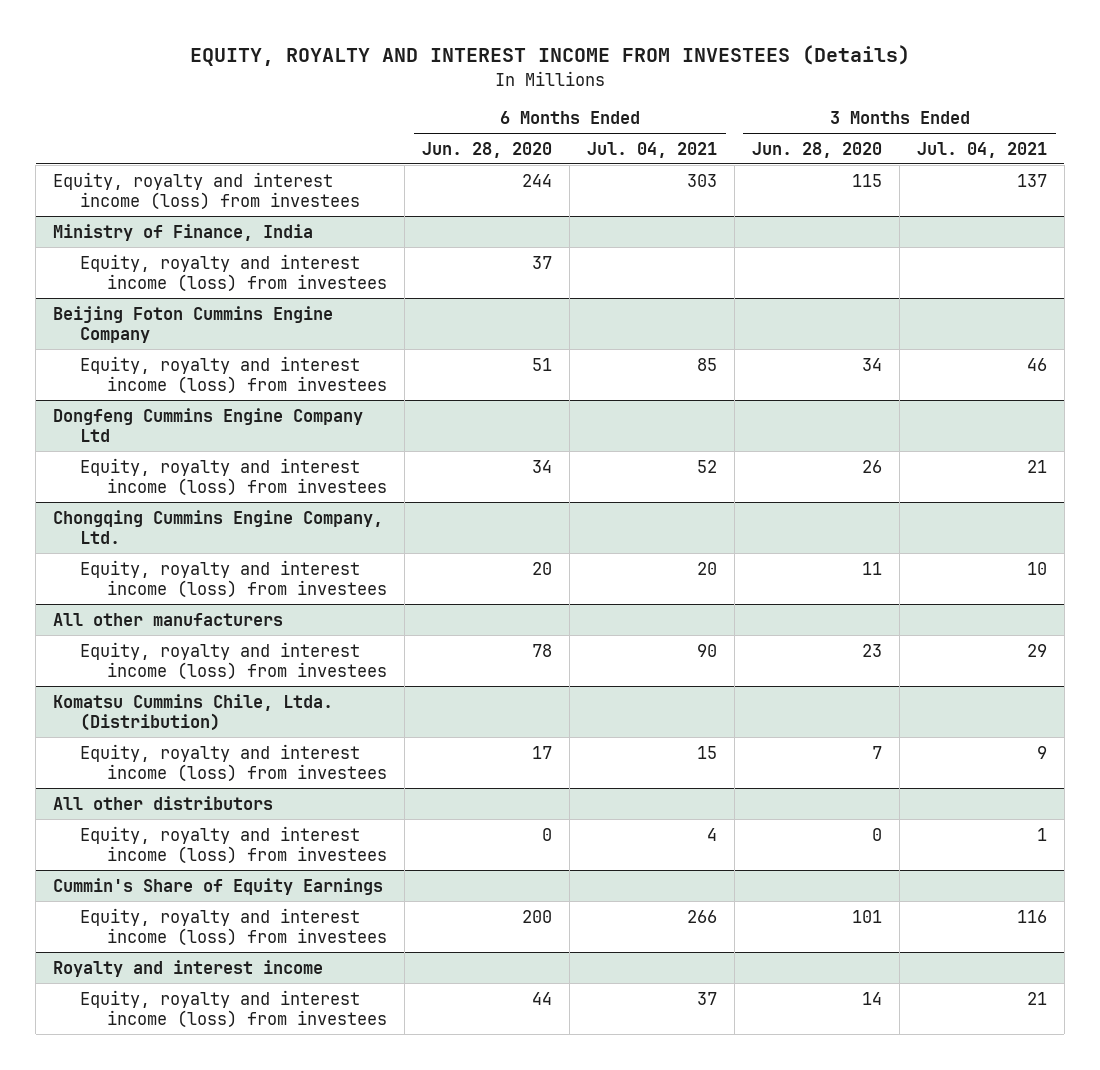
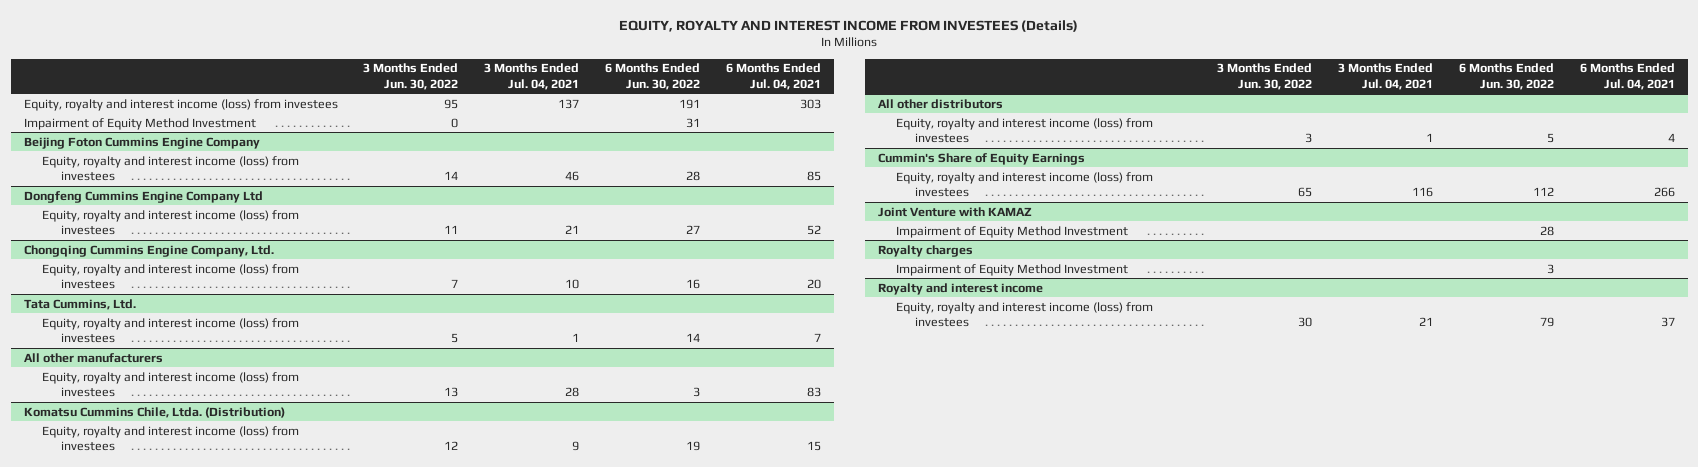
[422,141,553,158] Jun. 28, 2020 -> none
[752,141,883,158] Jun. 28, 2020 -> none
none -> [363,63,459,90] 3 Months Ended Jun. 30, 2022
none -> [605,63,701,90] 6 Months Ended Jun. 30, 2022
[53,223,314,241] Ministry of Finance, India -> none
[80,253,388,292] Equity, royalty and interest income (loss) from investees -> none
none -> [23,117,256,130] Impairment of Equity Method Investment
none -> [23,298,136,310] Tata Cummins, Ltd.
none -> [42,317,300,344] Equity, royalty and interest income (loss) from investees
[697,643,718,657] 90 -> [806,387,821,398] 83
[1027,643,1048,657] 29 -> [565,387,580,398] 28
none -> [877,206,1032,217] Joint Venture with KAMAZ
none -> [896,225,1129,238] Impairment of Equity Method Investment
none -> [877,244,973,257] Royalty charges
none -> [896,263,1129,276] Impairment of Equity Method Investment

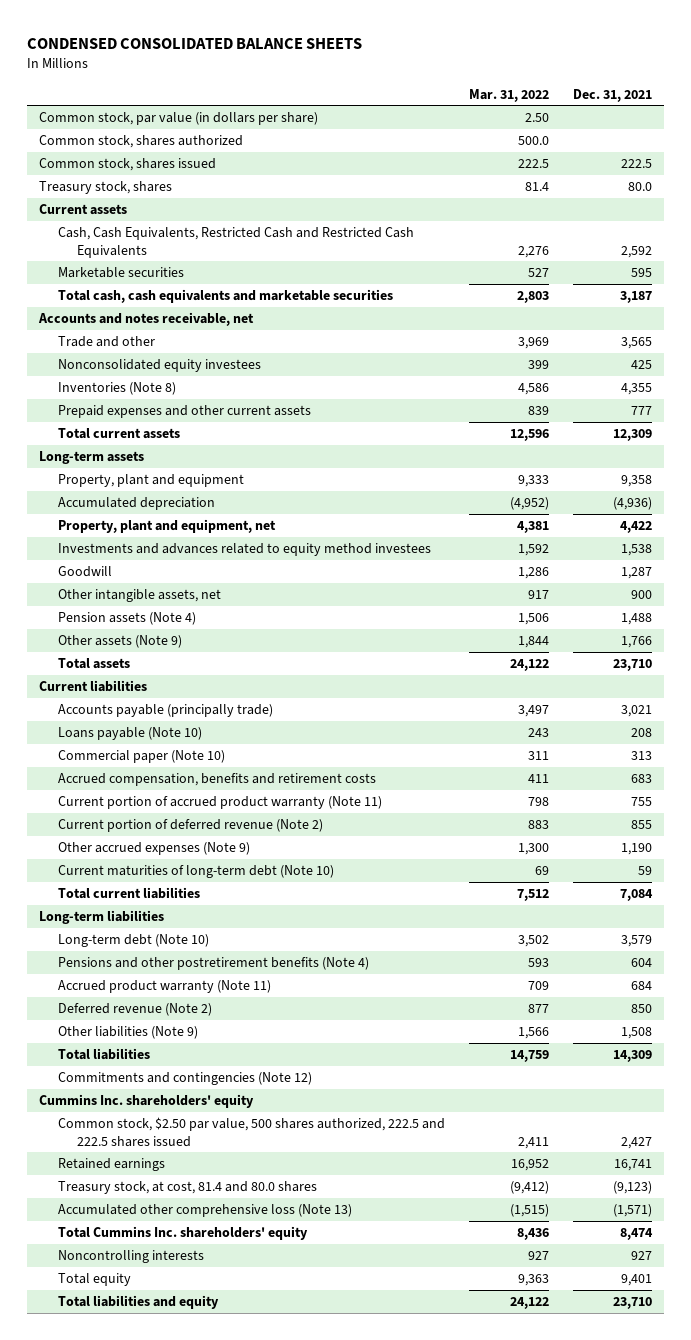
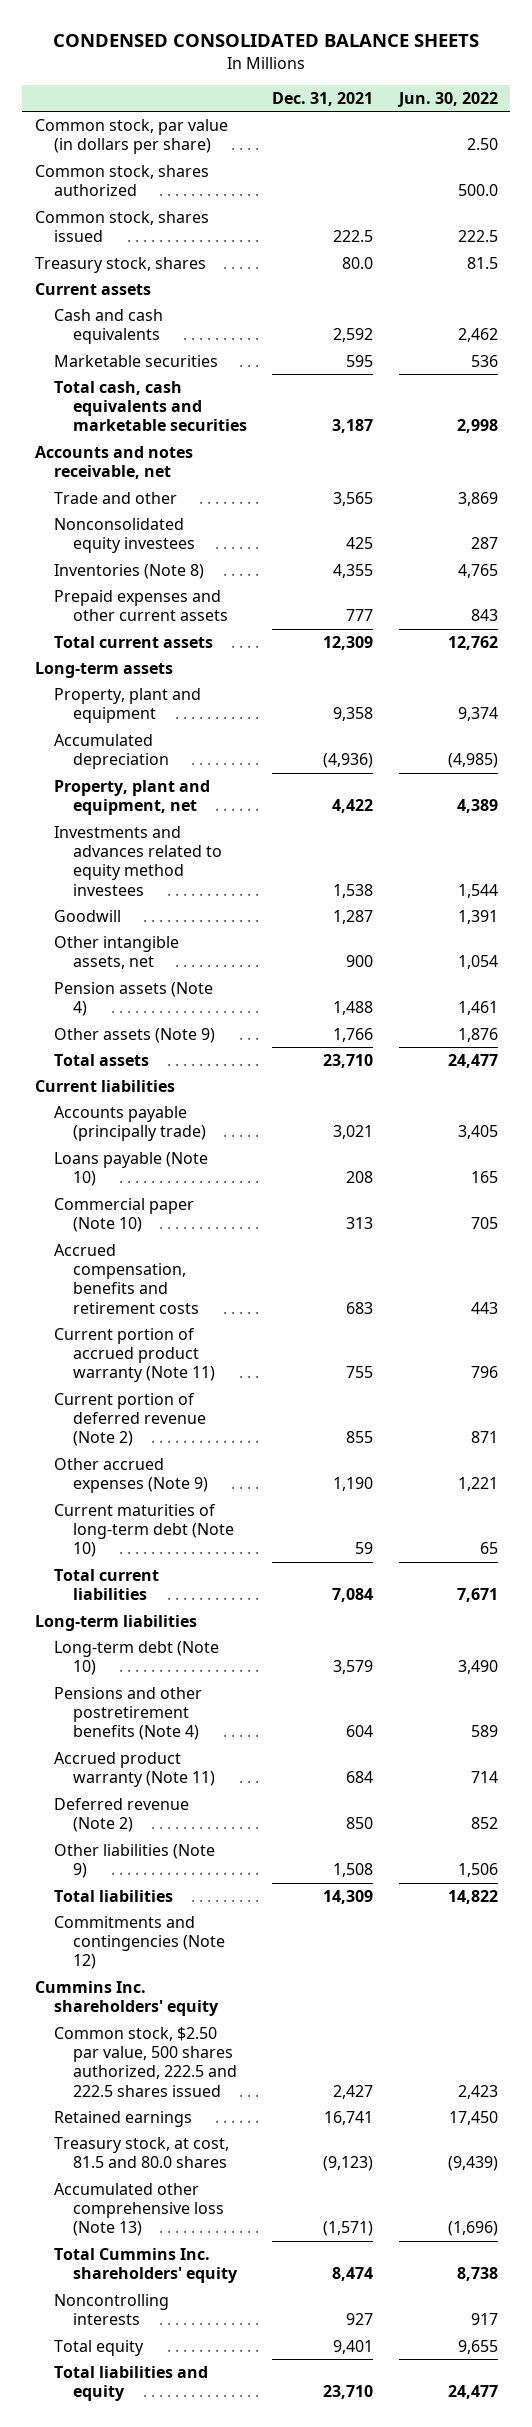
[469,88,550,102] Mar. 31, 2022 -> none
none -> [396,91,498,107] Jun. 30, 2022
[58,227,415,258] Cash, Cash Equivalents, Restricted Cash and Restricted Cash Equivalents -> [53,308,163,345] Cash and cash equivalents
[58,1181,318,1195] Treasury stock, at cost, 81.4 and 80.0 shares -> [53,2136,229,2169] Treasury stock, at cost, 81.5 and 80.0 shares

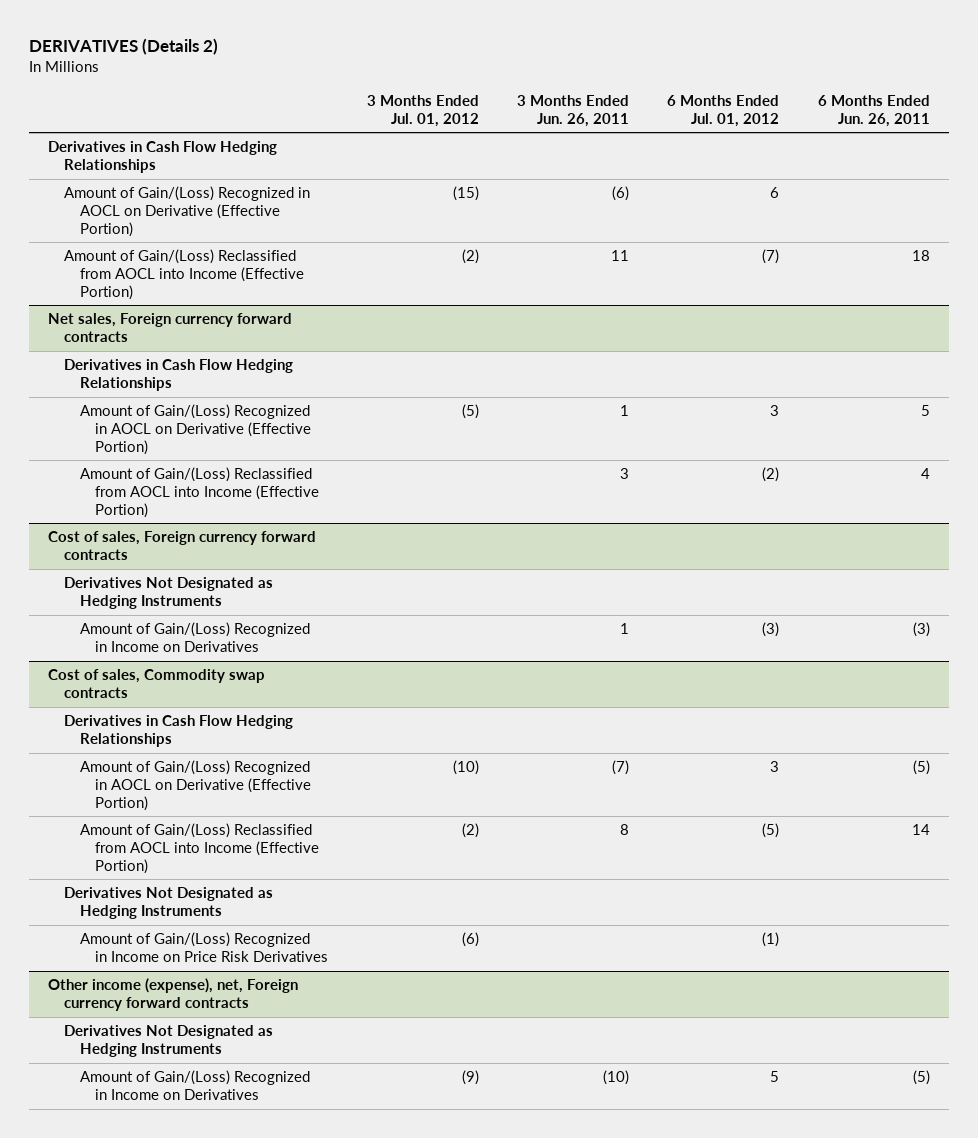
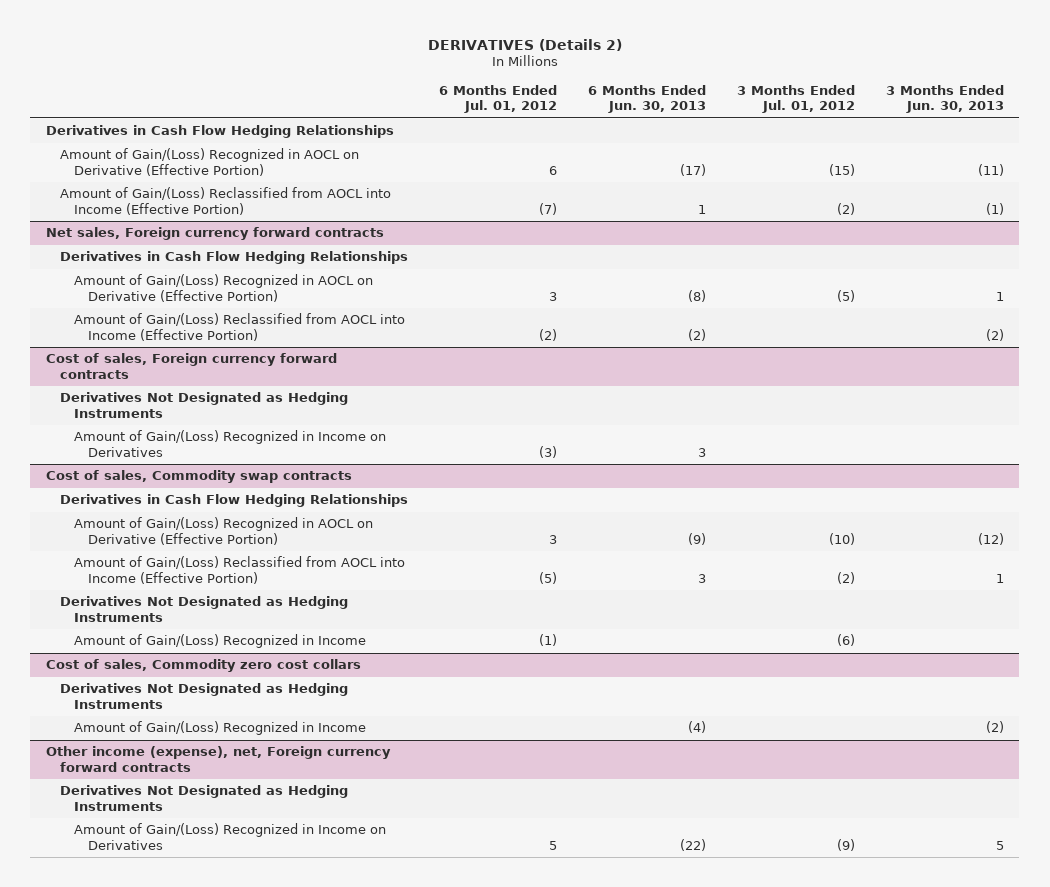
[517,94,630,127] 3 Months Ended Jun. 26, 2011 -> none
[817,94,930,127] 6 Months Ended Jun. 26, 2011 -> none
none -> [587,84,706,114] 6 Months Ended Jun. 30, 2013
none -> [885,84,1004,114] 3 Months Ended Jun. 30, 2013
[79,932,329,962] Amount of Gain/(Loss) Recognized in Income on Price Risk Derivatives -> [73,634,366,649] Amount of Gain/(Loss) Recognized in Income
none -> [45,659,361,673] Cost of sales, Commodity zero cost collars
none -> [59,683,348,709] Derivatives Not Designated as Hedging Instruments
none -> [73,721,366,736] Amount of Gain/(Loss) Recognized in Income

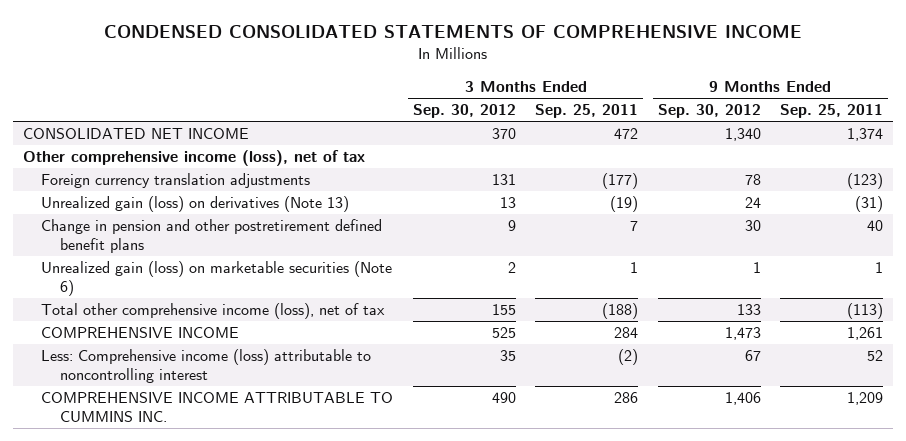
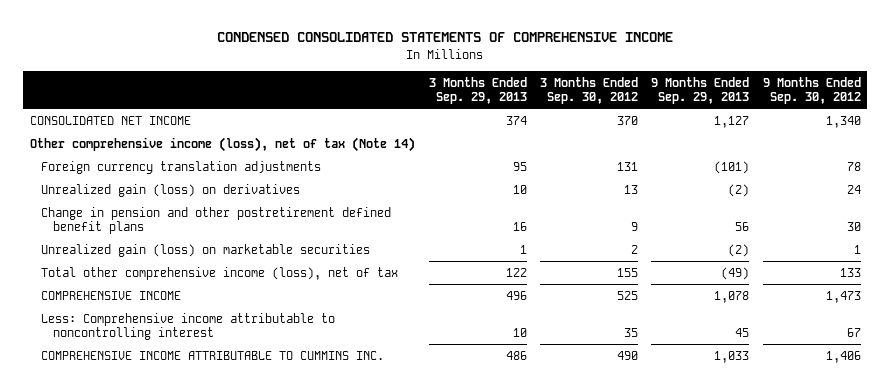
[535,104,639,119] Sep. 25, 2011 -> none
[780,104,884,119] Sep. 25, 2011 -> none
none -> [428,76,527,105] 3 Months Ended Sep. 29, 2013
none -> [651,76,750,105] 9 Months Ended Sep. 29, 2013
[22,150,365,167] Other comprehensive income (loss), net of tax -> [30,136,416,152] Other comprehensive income (loss), net of tax (Note 14)
[41,196,350,213] Unrealized gain (loss) on derivatives (Note 13) -> [41,183,301,197] Unrealized gain (loss) on derivatives
[41,261,393,296] Unrealized gain (loss) on marketable securities (Note 6) -> [41,243,371,257] Unrealized gain (loss) on marketable securities
[41,349,372,383] Less: Comprehensive income (loss) attributable to noncontrolling interest -> [41,312,336,340] Less: Comprehensive income attributable to noncontrolling interest

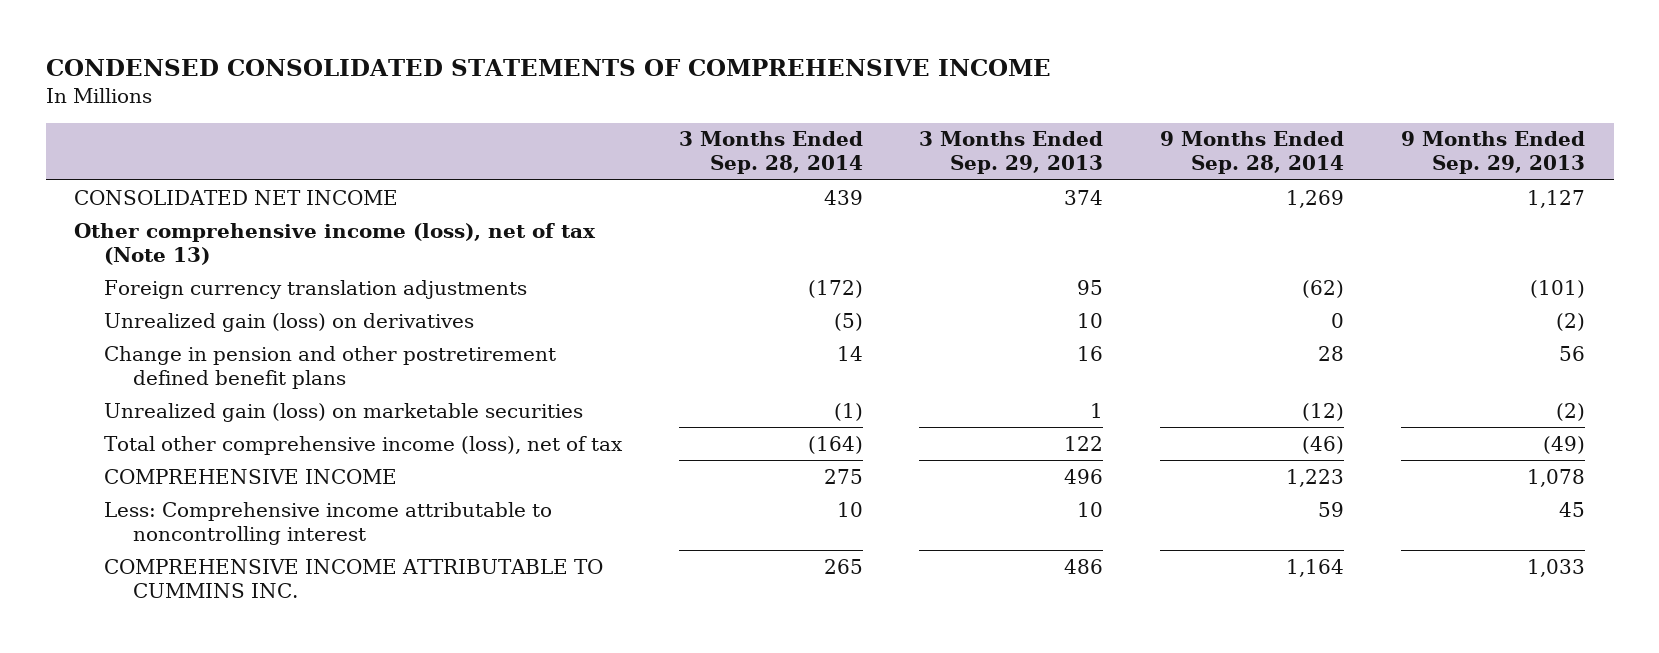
[539,76,638,105] 3 Months Ended Sep. 30, 2012 -> none
[762,76,861,105] 9 Months Ended Sep. 30, 2012 -> none
none -> [678,131,863,175] 3 Months Ended Sep. 28, 2014
none -> [1160,131,1345,175] 9 Months Ended Sep. 28, 2014
[30,136,416,152] Other comprehensive income (loss), net of tax (Note 14) -> [74,222,597,265] Other comprehensive income (loss), net of tax (Note 13)

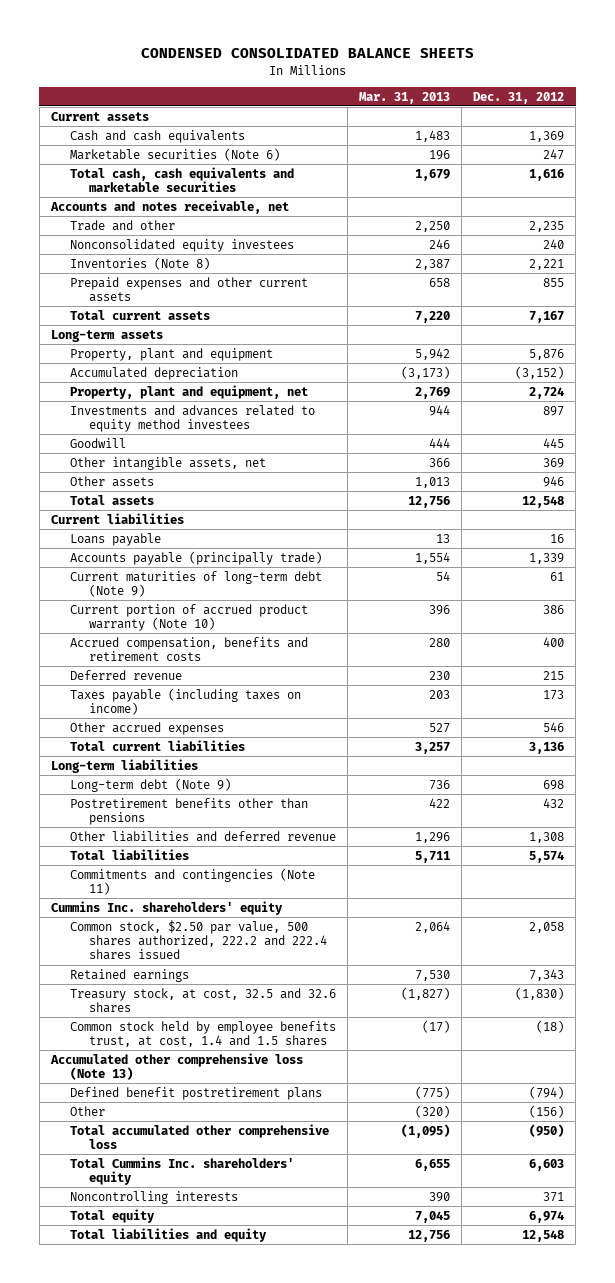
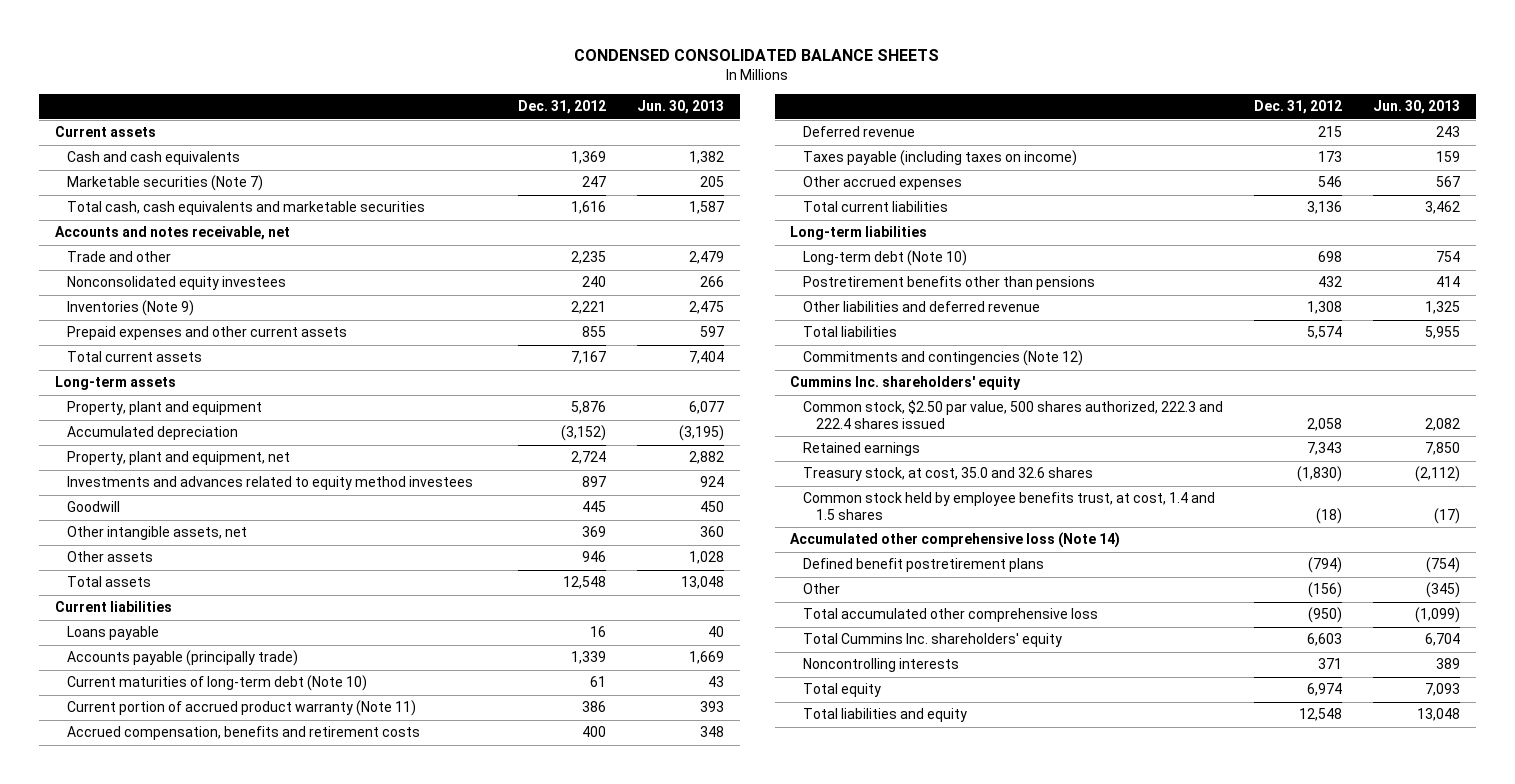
[359,91,451,104] Mar. 31, 2013 -> none
none -> [637,100,725,115] Jun. 30, 2013
[69,147,280,161] Marketable securities (Note 6) -> [67,175,264,192] Marketable securities (Note 7)
[69,256,210,270] Inventories (Note 8) -> [67,300,195,317] Inventories (Note 9)
[69,570,322,598] Current maturities of long-term debt (Note 9) -> [67,675,368,692] Current maturities of long-term debt (Note 10)
[69,603,308,632] Current portion of accrued product warranty (Note 10) -> [67,700,417,717] Current portion of accrued product warranty (Note 11)
[69,777,231,792] Long-term debt (Note 9) -> [803,250,968,267] Long-term debt (Note 10)
[69,867,315,896] Commitments and contingencies (Note 11) -> [803,350,1084,367] Commitments and contingencies (Note 12)
[69,919,328,961] Common stock, $2.50 par value, 500 shares authorized, 222.2 and 222.4 shares issued -> [803,400,1224,429] Common stock, $2.50 par value, 500 shares authorized, 222.3 and 222.4 shares issued
[69,987,336,1014] Treasury stock, at cost, 32.5 and 32.6 shares -> [803,467,1094,482] Treasury stock, at cost, 35.0 and 32.6 shares
[49,1052,303,1081] Accumulated other comprehensive loss (Note 13) -> [790,532,1121,549] Accumulated other comprehensive loss (Note 14)

